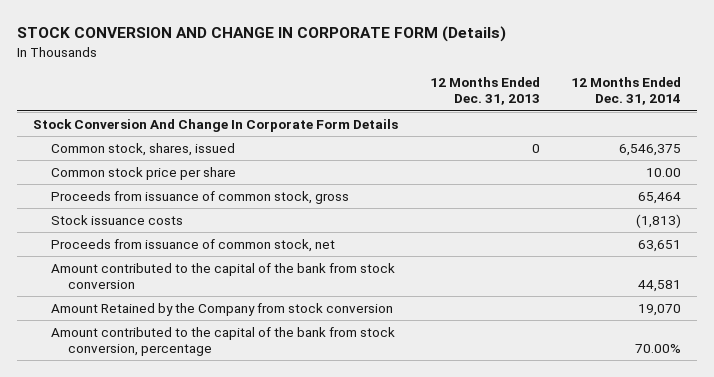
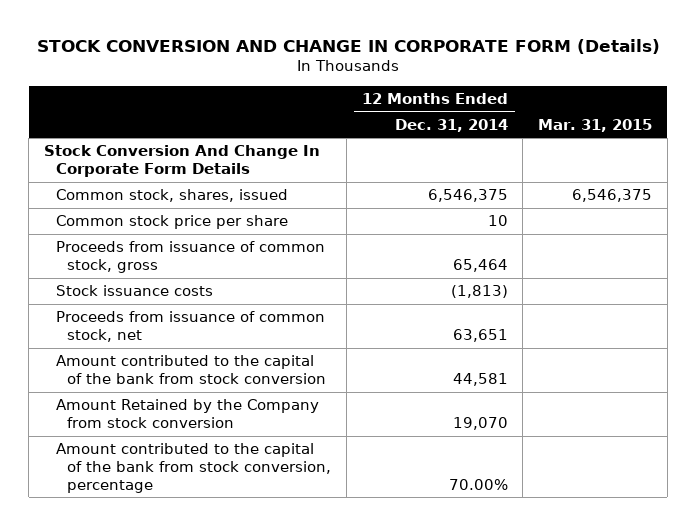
[429,77,540,106] 12 Months Ended Dec. 31, 2013 -> none
none -> [538,118,653,132] Mar. 31, 2015
[646,167,682,177] 10.00 -> [487,215,508,227] 10

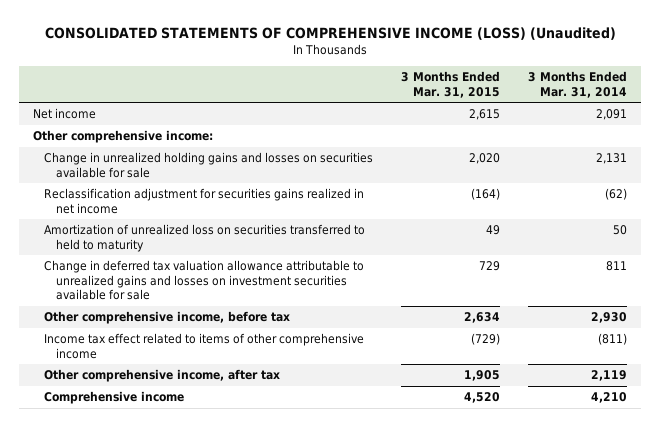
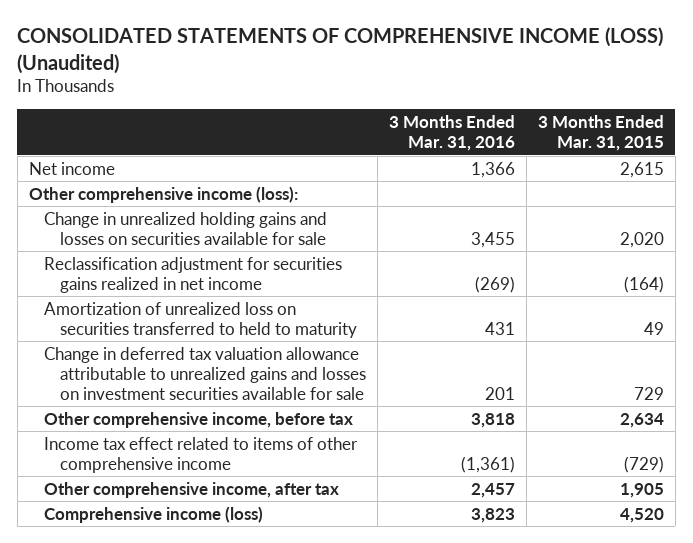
[527,71,627,98] 3 Months Ended Mar. 31, 2014 -> none
none -> [388,114,515,151] 3 Months Ended Mar. 31, 2016
[32,130,213,144] Other comprehensive income: -> [28,185,298,203] Other comprehensive income (loss):
[44,391,185,405] Comprehensive income -> [44,505,264,523] Comprehensive income (loss)

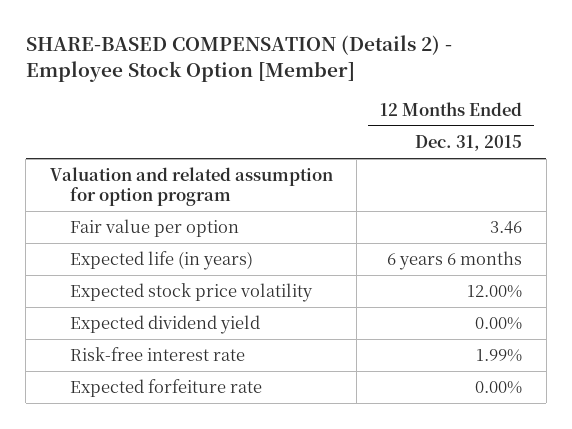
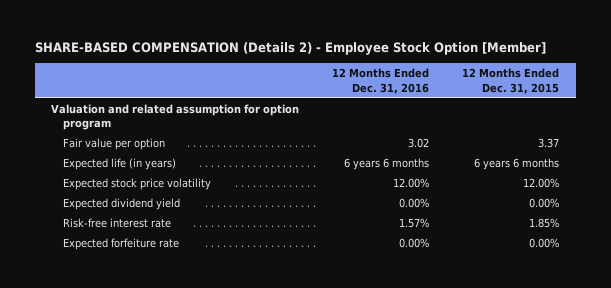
none -> [332,68,430,94] 12 Months Ended Dec. 31, 2016
[490,221,523,235] 3.46 -> [538,138,560,149] 3.37
[476,349,523,363] 1.99% -> [529,218,560,229] 1.85%

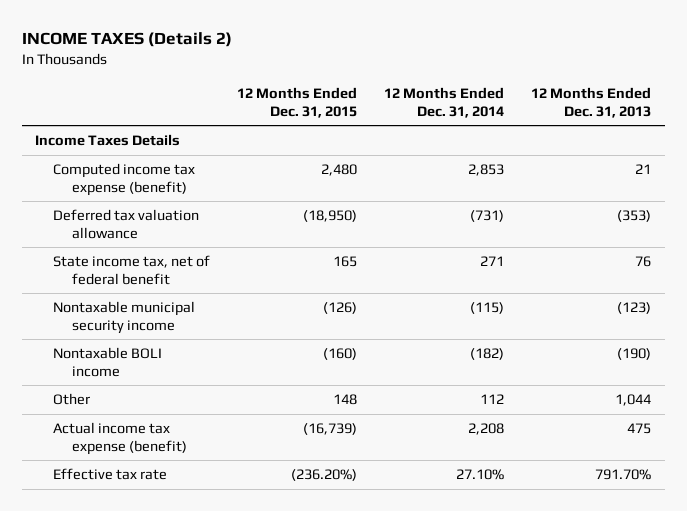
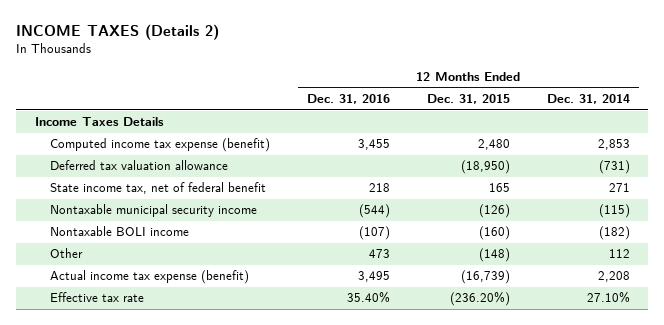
[531,86,652,118] 12 Months Ended Dec. 31, 2013 -> none
none -> [306,94,390,105] Dec. 31, 2016
[333,394,358,406] 148 -> [478,248,510,263] (148)

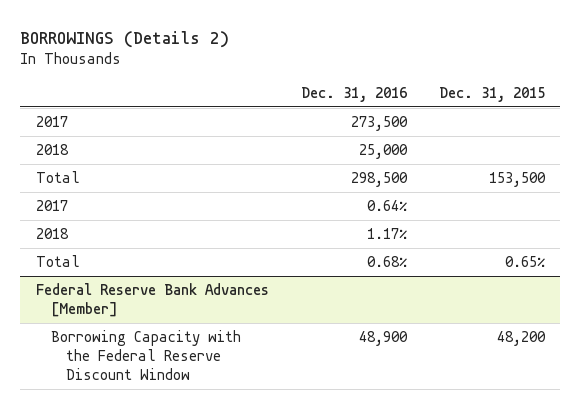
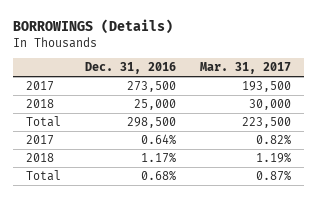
[20,30,230,48] BORROWINGS (Details 2) -> [13,19,174,35] BORROWINGS (Details)
[438,87,545,103] Dec. 31, 2015 -> none
none -> [200,62,292,75] Mar. 31, 2017
[36,283,270,318] Federal Reserve Bank Advances [Member] -> none
[51,330,242,381] Borrowing Capacity with the Federal Reserve Discount Window -> none

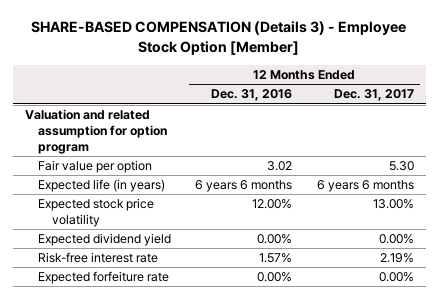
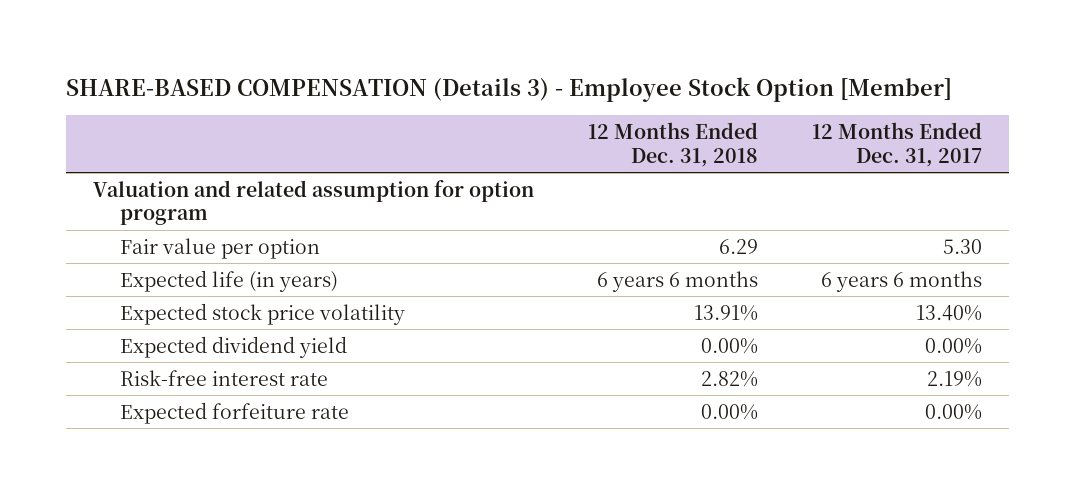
[211,89,293,102] Dec. 31, 2016 -> none
none -> [587,122,758,167] 12 Months Ended Dec. 31, 2018
[372,199,414,210] 13.00% -> [915,304,982,321] 13.40%

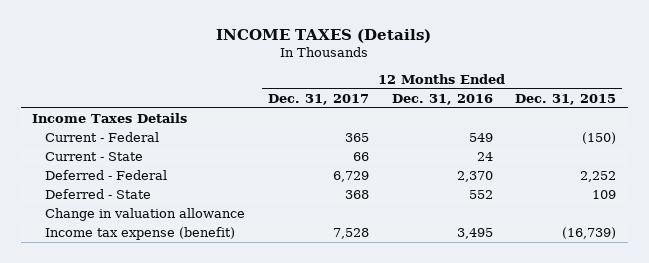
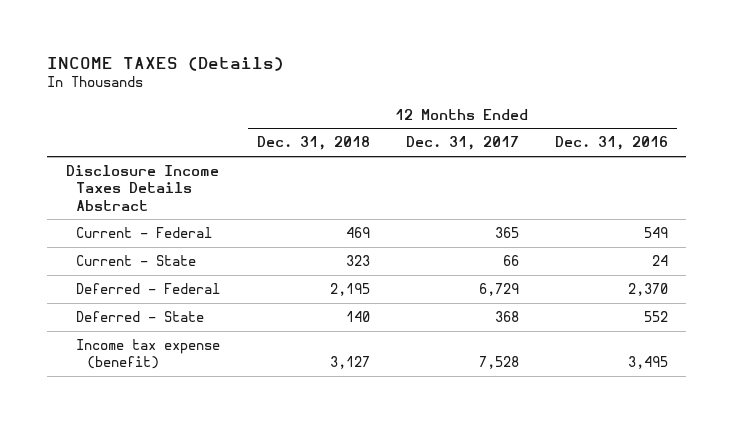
[515,93,617,105] Dec. 31, 2015 -> none
none -> [256,136,370,151] Dec. 31, 2018
[32,113,188,124] Income Taxes Details -> [65,165,219,211] Disclosure Income Taxes Details Abstract
[45,208,246,222] Change in valuation allowance -> none

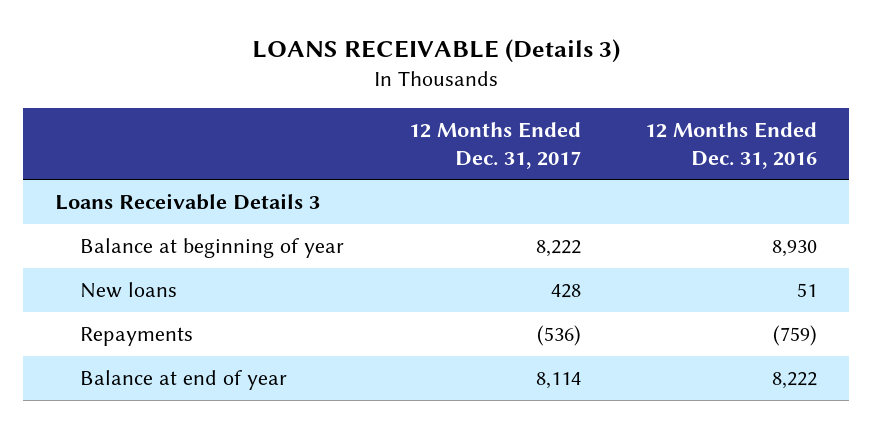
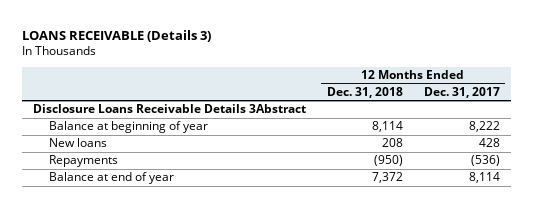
[644,122,817,169] 12 Months Ended Dec. 31, 2016 -> none
none -> [326,86,403,98] Dec. 31, 2018
[55,193,321,211] Loans Receivable Details 3 -> [32,104,306,114] Disclosure Loans Receivable Details 3Abstract

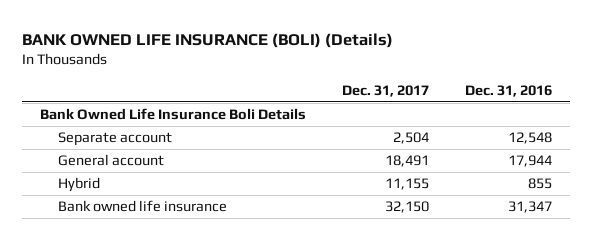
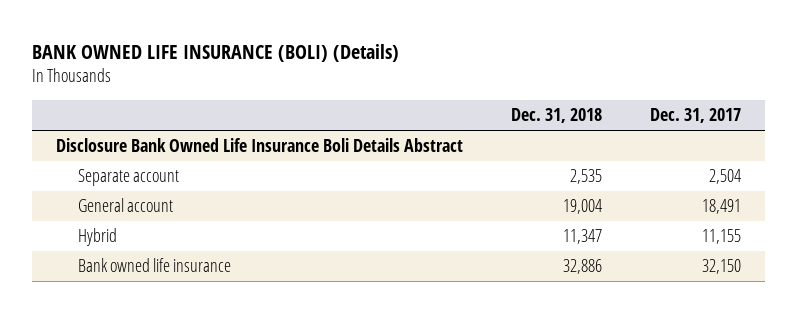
[465,84,553,97] Dec. 31, 2016 -> none
none -> [511,108,603,124] Dec. 31, 2018
[40,108,307,121] Bank Owned Life Insurance Boli Details -> [56,138,464,153] Disclosure Bank Owned Life Insurance Boli Details Abstract

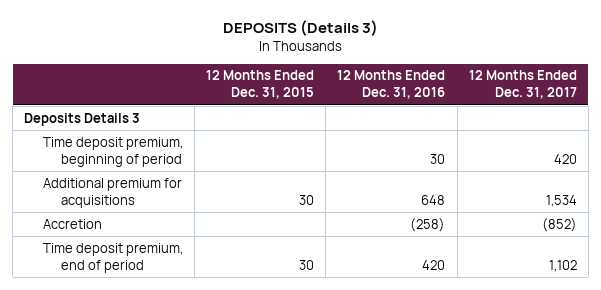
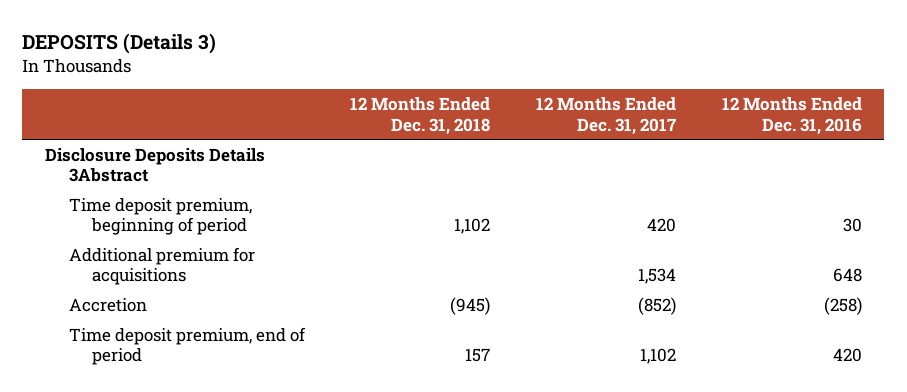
[206,70,315,100] 12 Months Ended Dec. 31, 2015 -> none
none -> [350,97,491,135] 12 Months Ended Dec. 31, 2018
[24,112,141,126] Deposits Details 3 -> [45,147,266,183] Disclosure Deposits Details 3Abstract

